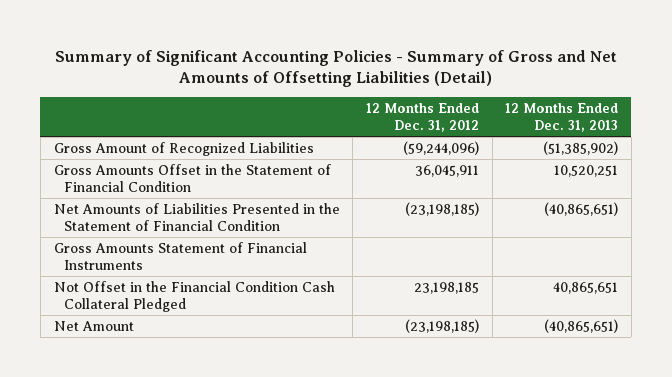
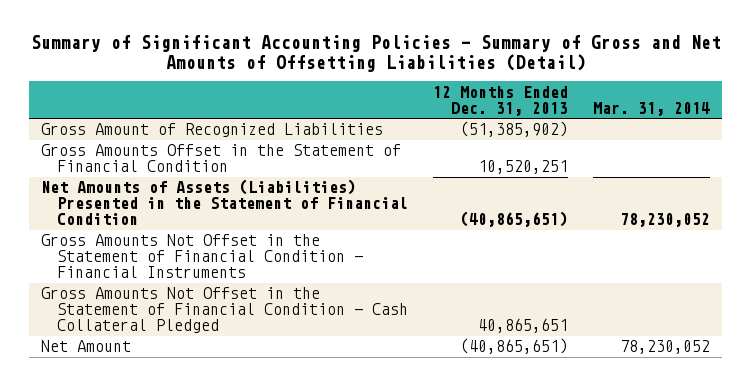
[365,102,479,133] 12 Months Ended Dec. 31, 2012 -> none
none -> [592,101,710,116] Mar. 31, 2014
[53,202,340,231] Net Amounts of Liabilities Presented in the Statement of Financial Condition -> [41,179,409,226] Net Amounts of Assets (Liabilities) Presented in the Statement of Financial Condition
[53,241,307,270] Gross Amounts Statement of Financial Instruments -> [41,234,364,279] Gross Amounts Not Offset in the Statement of Financial Condition - Financial Instruments
[53,280,335,312] Not Offset in the Financial Condition Cash Collateral Pledged -> [41,287,409,334] Gross Amounts Not Offset in the Statement of Financial Condition - Cash Collateral Pledged

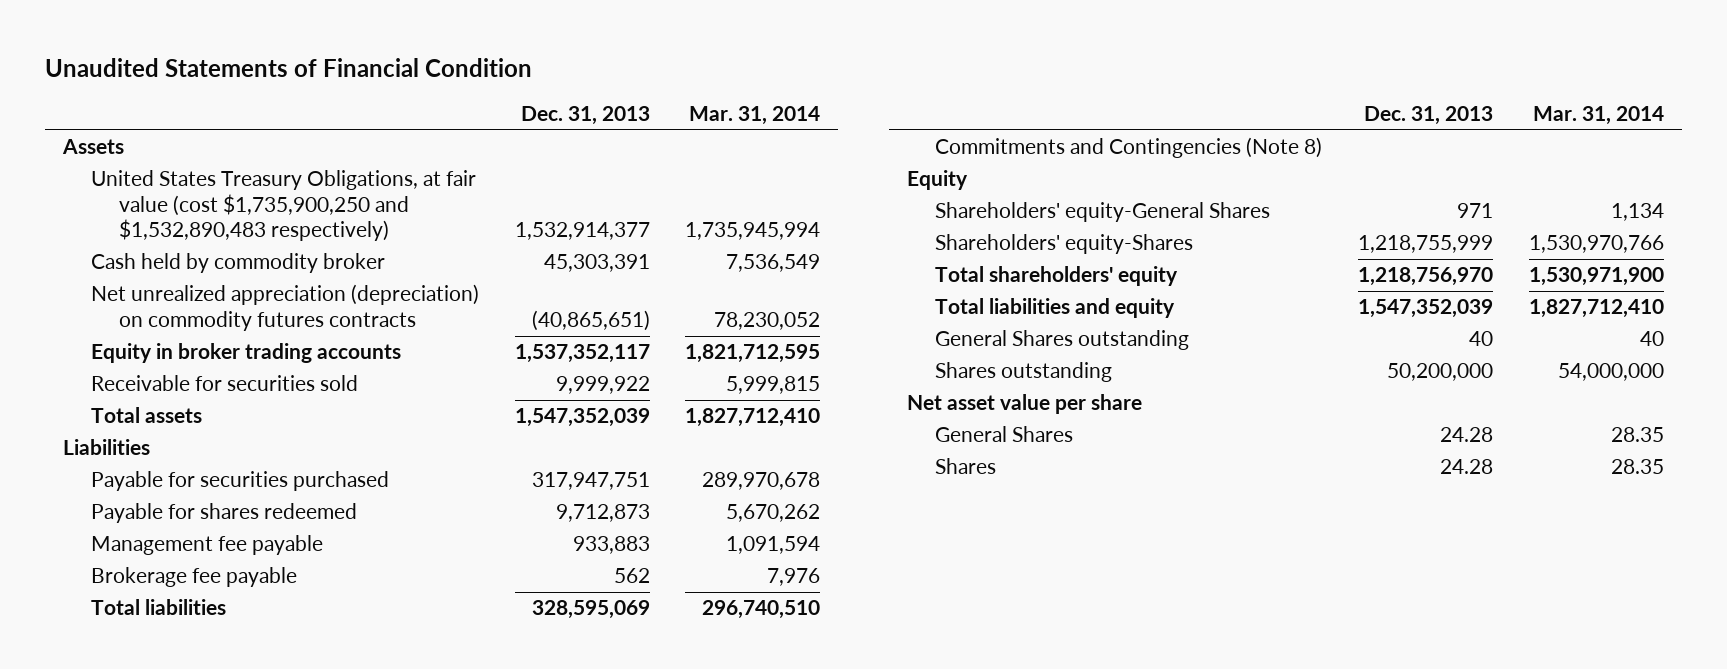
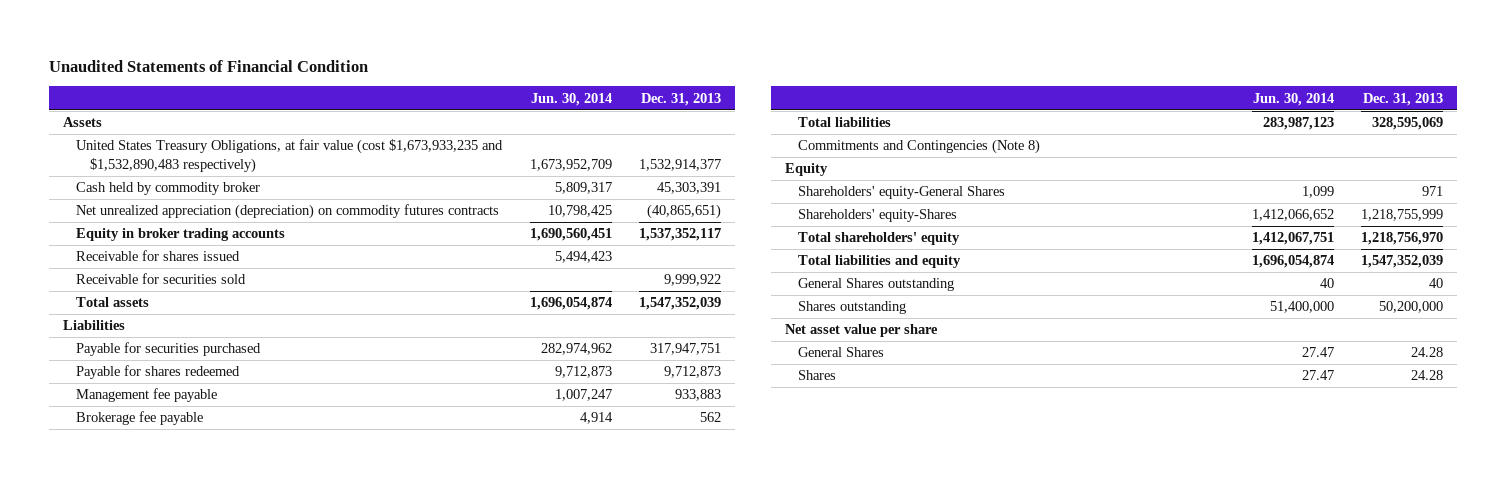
[689,105,821,125] Mar. 31, 2014 -> none
none -> [530,92,612,106] Jun. 30, 2014
[91,170,477,241] United States Treasury Obligations, at fair value (cost $1,735,900,250 and $1,532,890,483 respectively) -> [76,139,504,174] United States Treasury Obligations, at fair value (cost $1,673,933,235 and $1,532,890,483 respectively)
none -> [76,250,241,262] Receivable for shares issued

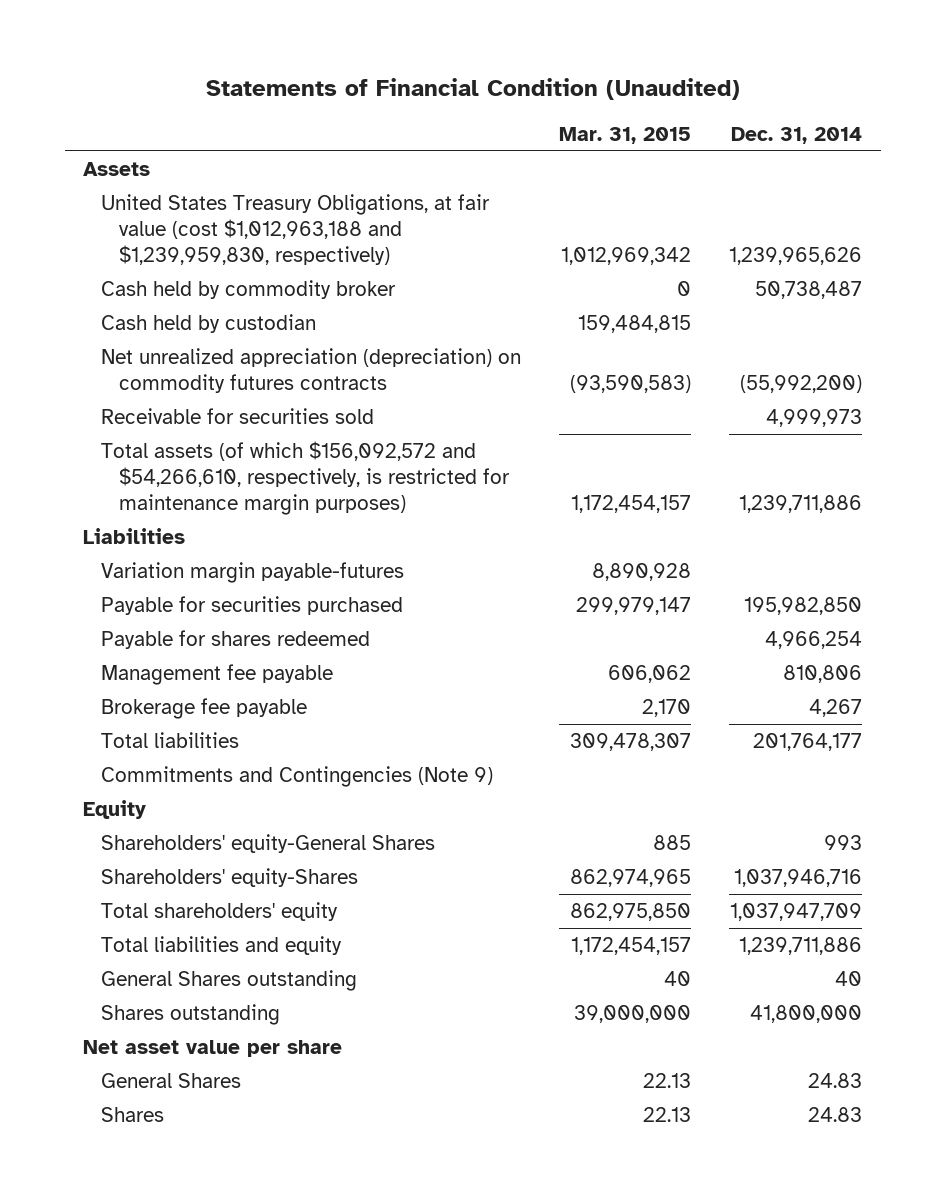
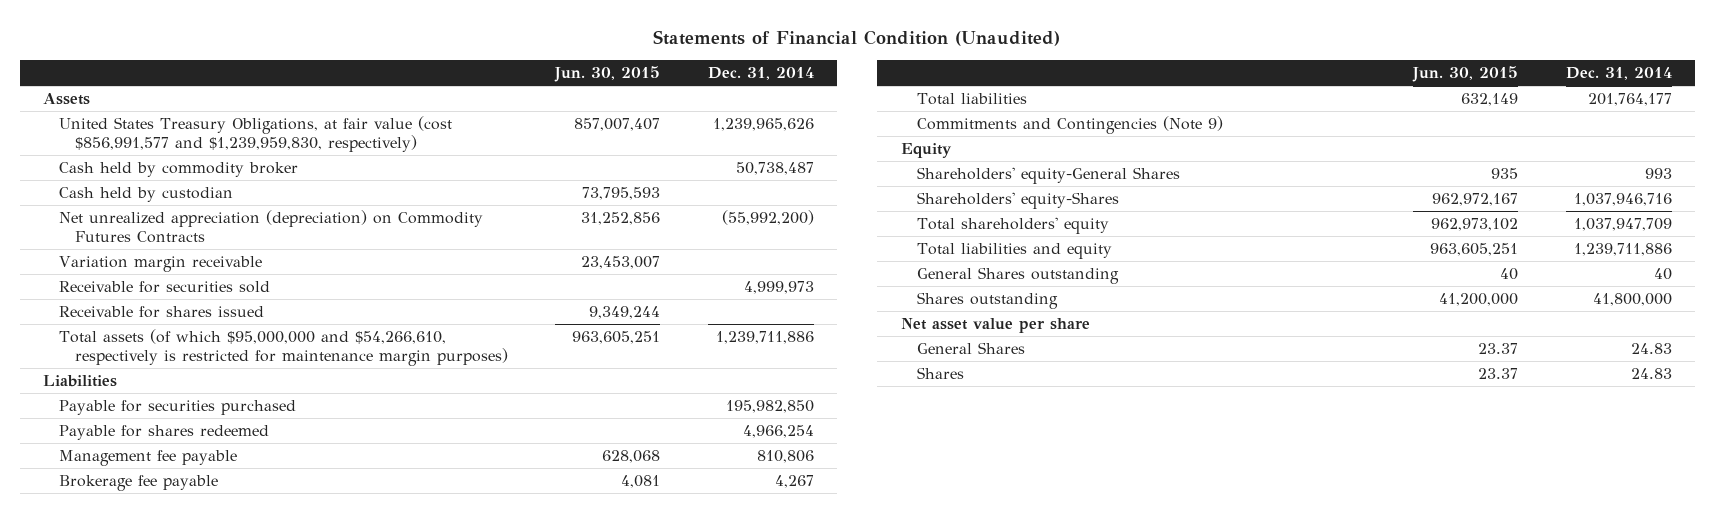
[558,126,691,144] Mar. 31, 2015 -> none
none -> [554,66,661,83] Jun. 30, 2015
[101,193,491,266] United States Treasury Obligations, at fair value (cost $1,012,963,188 and $1,239,959,830, respectively) -> [59,115,453,152] United States Treasury Obligations, at fair value (cost $856,991,577 and $1,239,959,830, respectively)
[101,347,522,394] Net unrealized appreciation (depreciation) on commodity futures contracts -> [59,209,484,243] Net unrealized appreciation (depreciation) on Commodity Futures Contracts
none -> [59,255,263,272] Variation margin receivable
none -> [59,305,265,318] Receivable for shares issued
[101,440,511,516] Total assets (of which $156,092,572 and $54,266,610, respectively, is restricted for maintenance margin purposes) -> [59,328,509,366] Total assets (of which $95,000,000 and $54,266,610, respectively is restricted for maintenance margin purposes)
[101,561,405,583] Variation margin payable-futures -> none

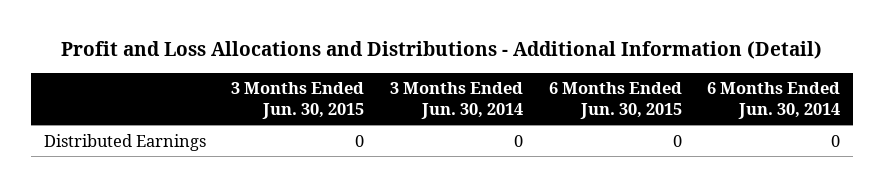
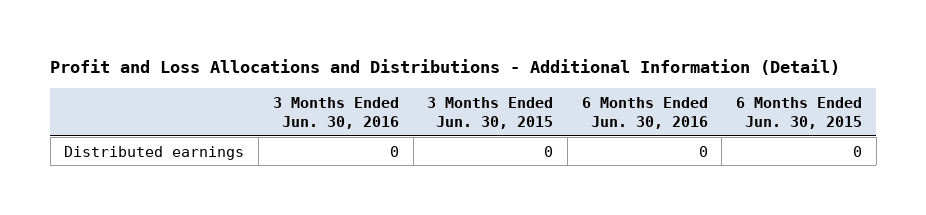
[389,82,523,119] 3 Months Ended Jun. 30, 2014 -> none
[707,82,841,119] 6 Months Ended Jun. 30, 2014 -> none
none -> [272,96,399,129] 3 Months Ended Jun. 30, 2016
none -> [581,96,708,129] 6 Months Ended Jun. 30, 2016
[43,133,206,151] Distributed Earnings -> [64,145,245,160] Distributed earnings

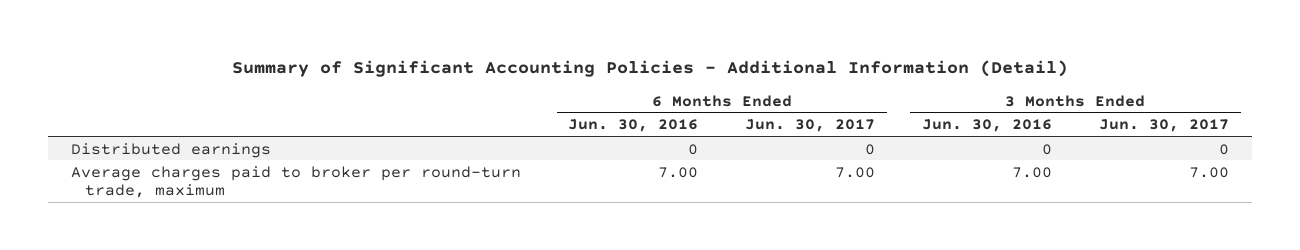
[50,59,841,76] Profit and Loss Allocations and Distributions - Additional Information (Detail) -> [232,60,1069,78] Summary of Significant Accounting Policies - Additional Information (Detail)
[427,96,554,129] 3 Months Ended Jun. 30, 2015 -> none
[736,96,863,129] 6 Months Ended Jun. 30, 2015 -> none
none -> [745,119,876,133] Jun. 30, 2017
none -> [1098,119,1229,133] Jun. 30, 2017
none -> [71,165,522,199] Average charges paid to broker per round-turn trade, maximum

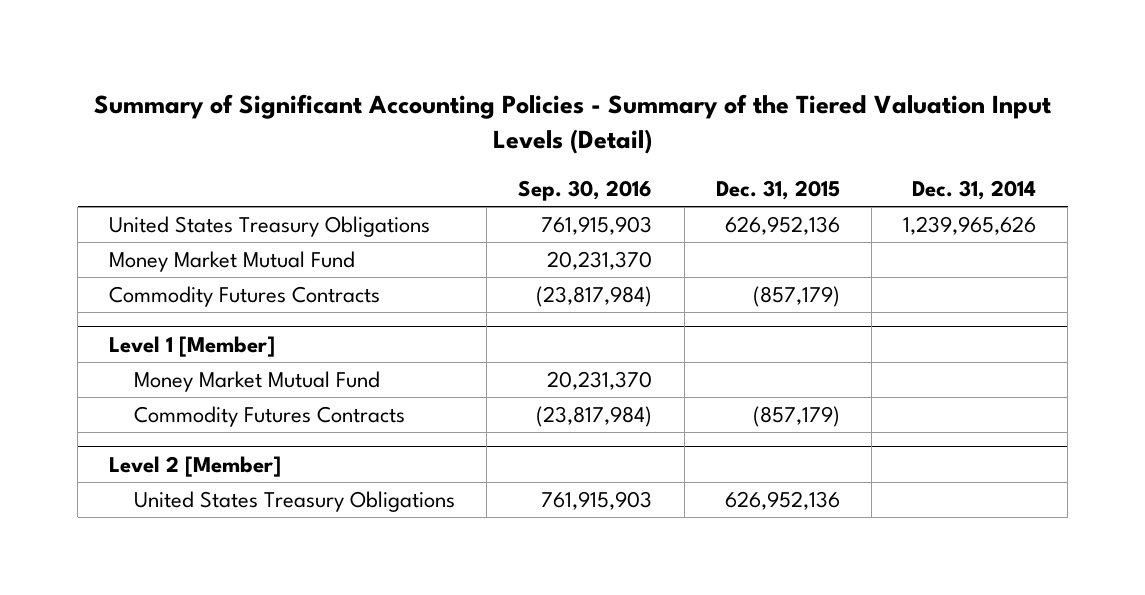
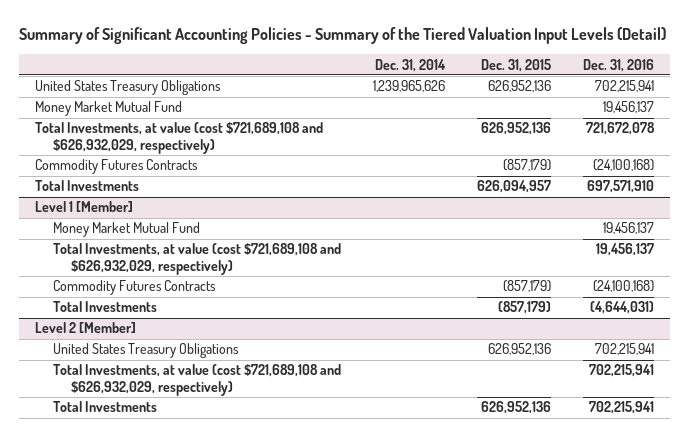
[518,180,653,202] Sep. 30, 2016 -> none
none -> [582,58,654,72] Dec. 31, 2016
none -> [34,122,323,154] Total Investments, at value (cost $721,689,108 and $626,932,029, respectively)
none -> [34,180,139,192] Total Investments
none -> [52,243,341,275] Total Investments, at value (cost $721,689,108 and $626,932,029, respectively)
none -> [52,301,157,313] Total Investments
none -> [52,364,341,396] Total Investments, at value (cost $721,689,108 and $626,932,029, respectively)
none -> [52,401,157,413] Total Investments

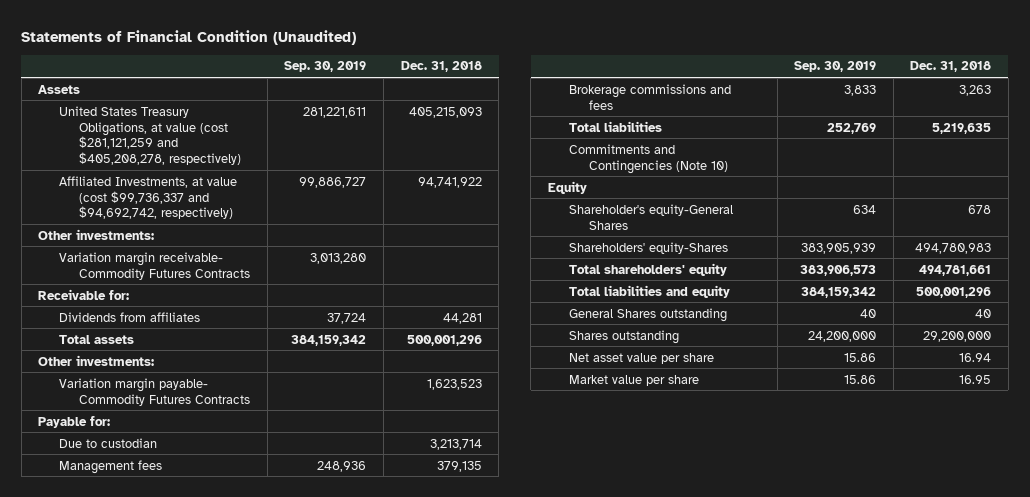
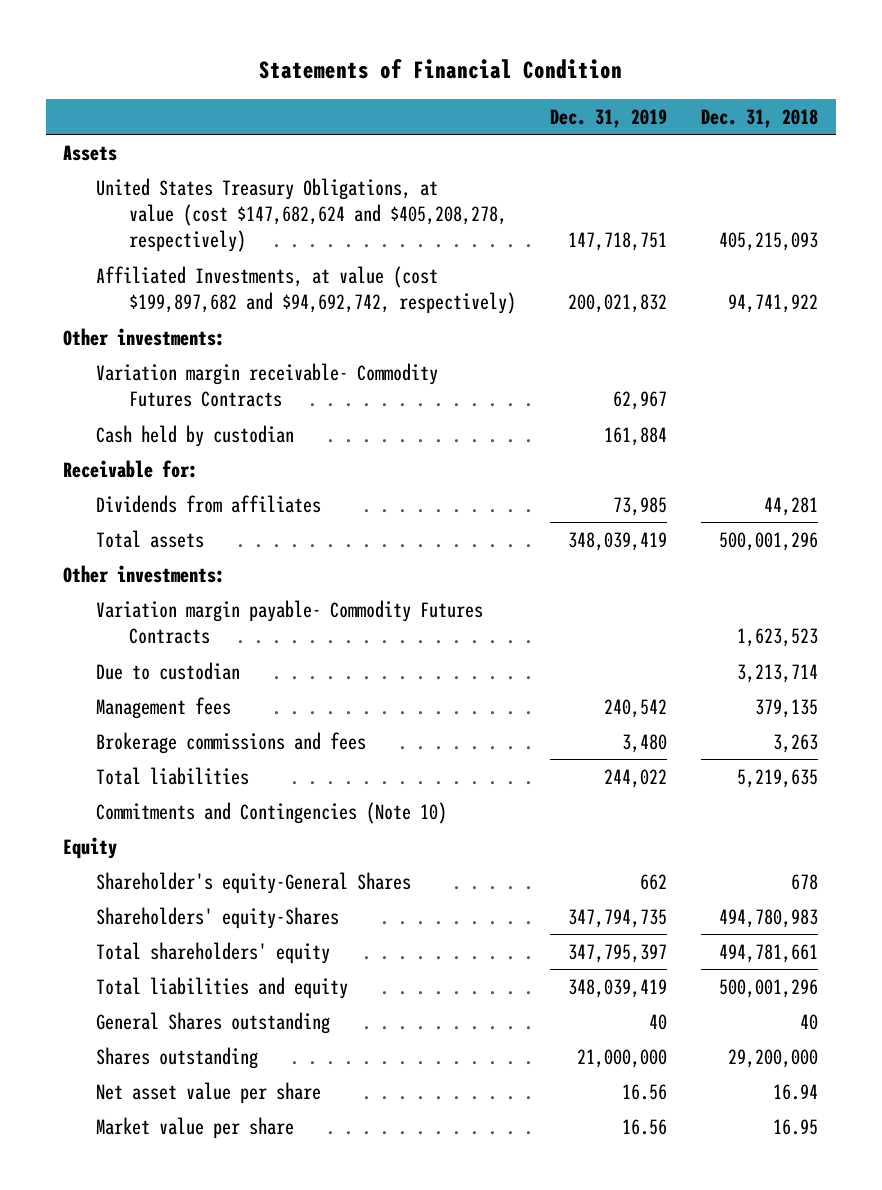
[21,29,357,45] Statements of Financial Condition (Unaudited) -> [258,58,622,79] Statements of Financial Condition
[284,61,367,73] Sep. 30, 2019 -> none
none -> [550,108,668,128] Dec. 31, 2019
[58,105,242,166] United States Treasury Obligations, at value (cost $281,121,259 and $405,208,278, respectively) -> [96,177,507,253] United States Treasury Obligations, at value (cost $147,682,624 and $405,208,278, respectively)
[58,175,237,220] Affiliated Investments, at value (cost $99,736,337 and $94,692,742, respectively) -> [96,265,516,315] Affiliated Investments, at value (cost $199,897,682 and $94,692,742, respectively)
none -> [96,424,295,447] Cash held by custodian
[38,415,111,428] Payable for: -> none

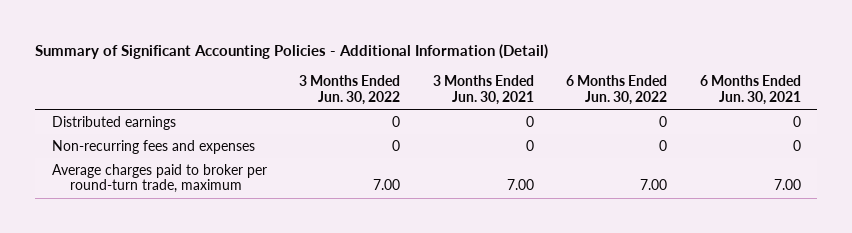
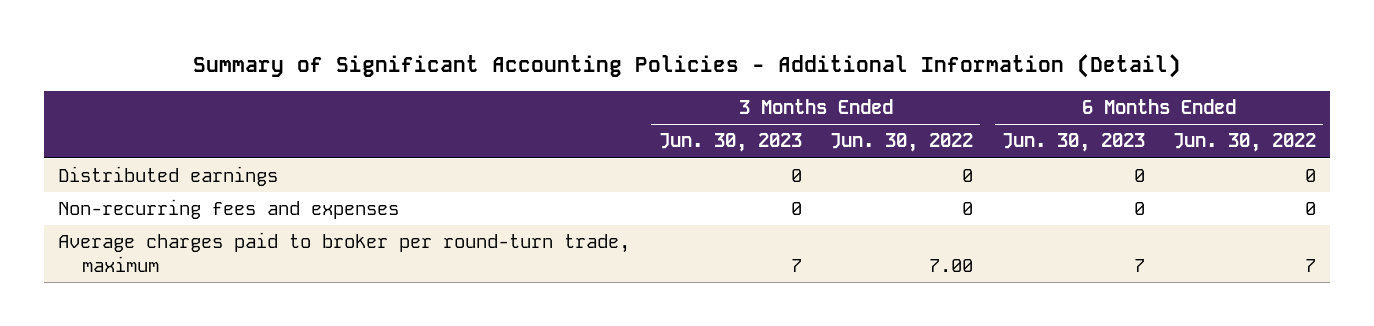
[432,75,534,105] 3 Months Ended Jun. 30, 2021 -> none
[699,75,801,105] 6 Months Ended Jun. 30, 2021 -> none
none -> [658,133,802,153] Jun. 30, 2023
none -> [1001,133,1145,153] Jun. 30, 2023
[640,179,668,191] 7.00 -> [1305,258,1317,272] 7

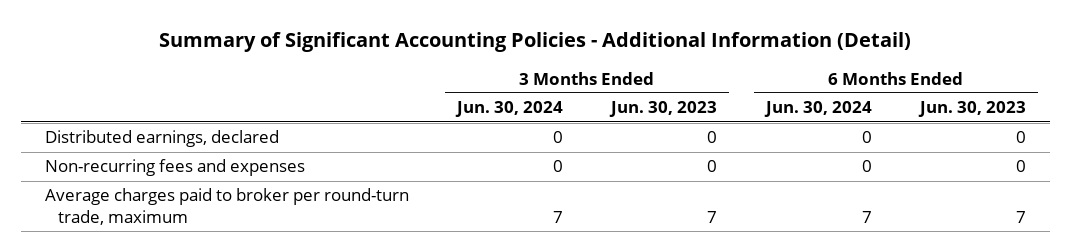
[830,133,974,153] Jun. 30, 2022 -> none
[1173,133,1317,153] Jun. 30, 2022 -> none
none -> [455,101,564,118] Jun. 30, 2024
none -> [763,101,872,118] Jun. 30, 2024
[58,166,279,187] Distributed earnings -> [45,130,280,148] Distributed earnings, declared

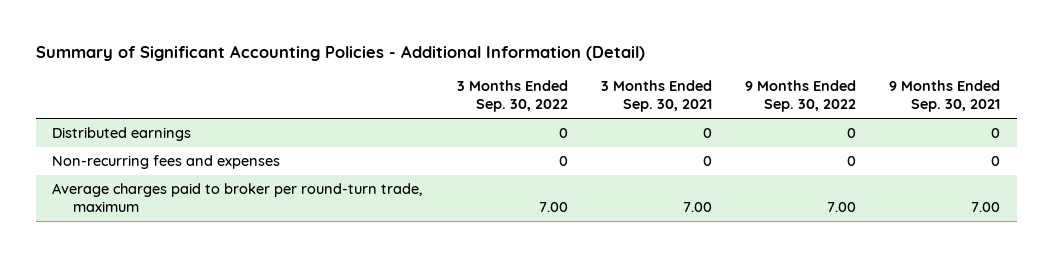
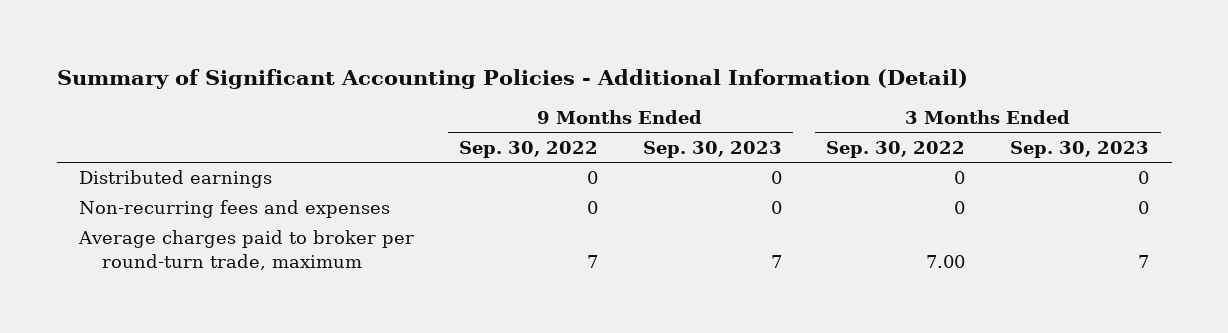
[600,80,712,113] 3 Months Ended Sep. 30, 2021 -> none
[889,80,1001,113] 9 Months Ended Sep. 30, 2021 -> none
none -> [642,140,782,158] Sep. 30, 2023
none -> [1010,140,1150,158] Sep. 30, 2023
[826,201,856,212] 7.00 -> [586,254,598,268] 7

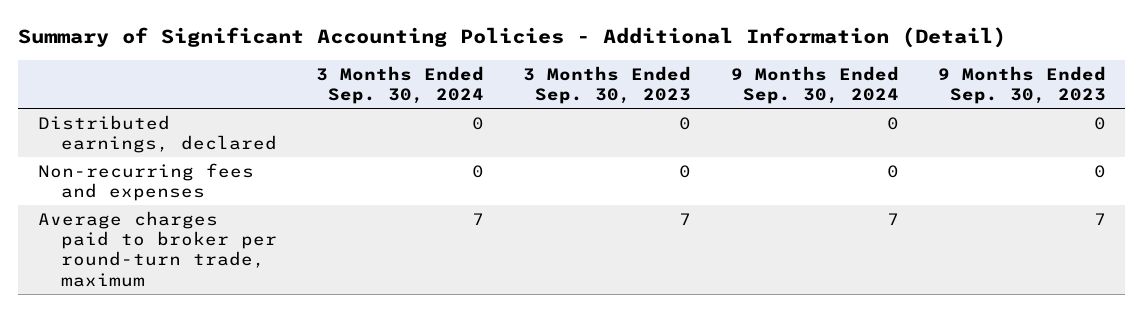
[458,140,598,158] Sep. 30, 2022 -> none
[826,140,966,158] Sep. 30, 2022 -> none
none -> [315,65,484,105] 3 Months Ended Sep. 30, 2024
none -> [730,65,899,105] 9 Months Ended Sep. 30, 2024
[78,170,272,189] Distributed earnings -> [37,114,277,154] Distributed earnings, declared

